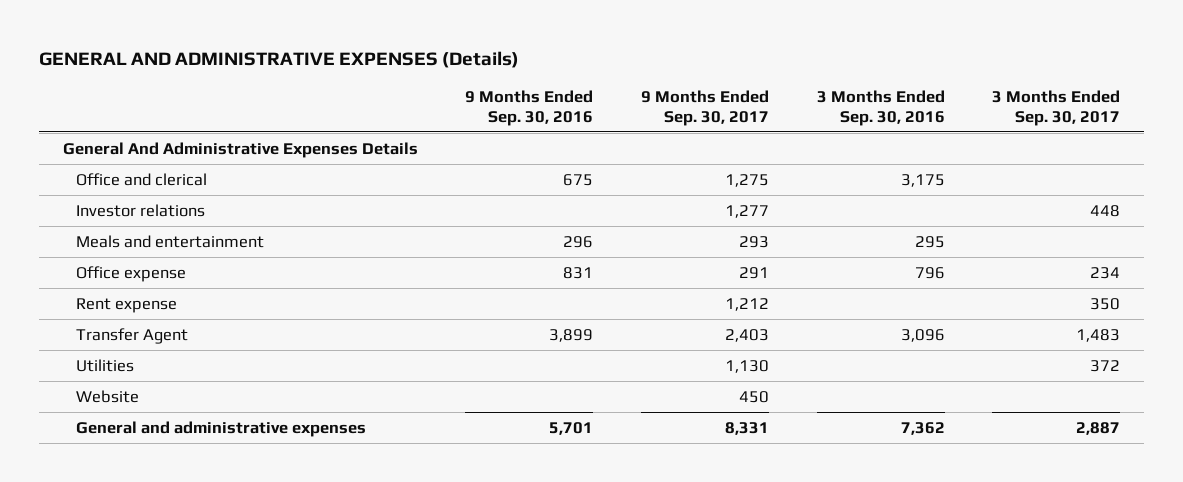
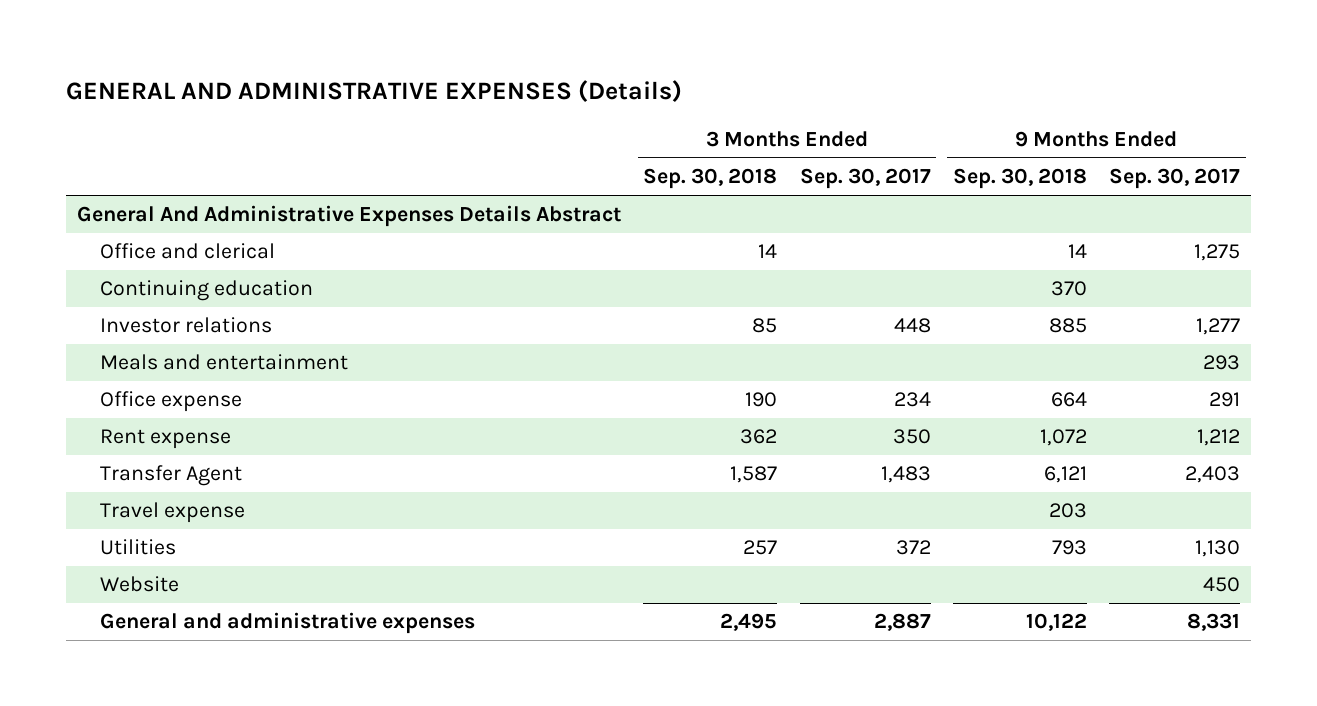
[465,90,594,126] 9 Months Ended Sep. 30, 2016 -> none
[816,90,945,126] 3 Months Ended Sep. 30, 2016 -> none
none -> [643,168,778,190] Sep. 30, 2018
none -> [952,168,1087,190] Sep. 30, 2018
[62,141,418,158] General And Administrative Expenses Details -> [76,205,621,228] General And Administrative Expenses Details Abstract
none -> [99,280,313,302] Continuing education
none -> [99,502,245,524] Travel expense

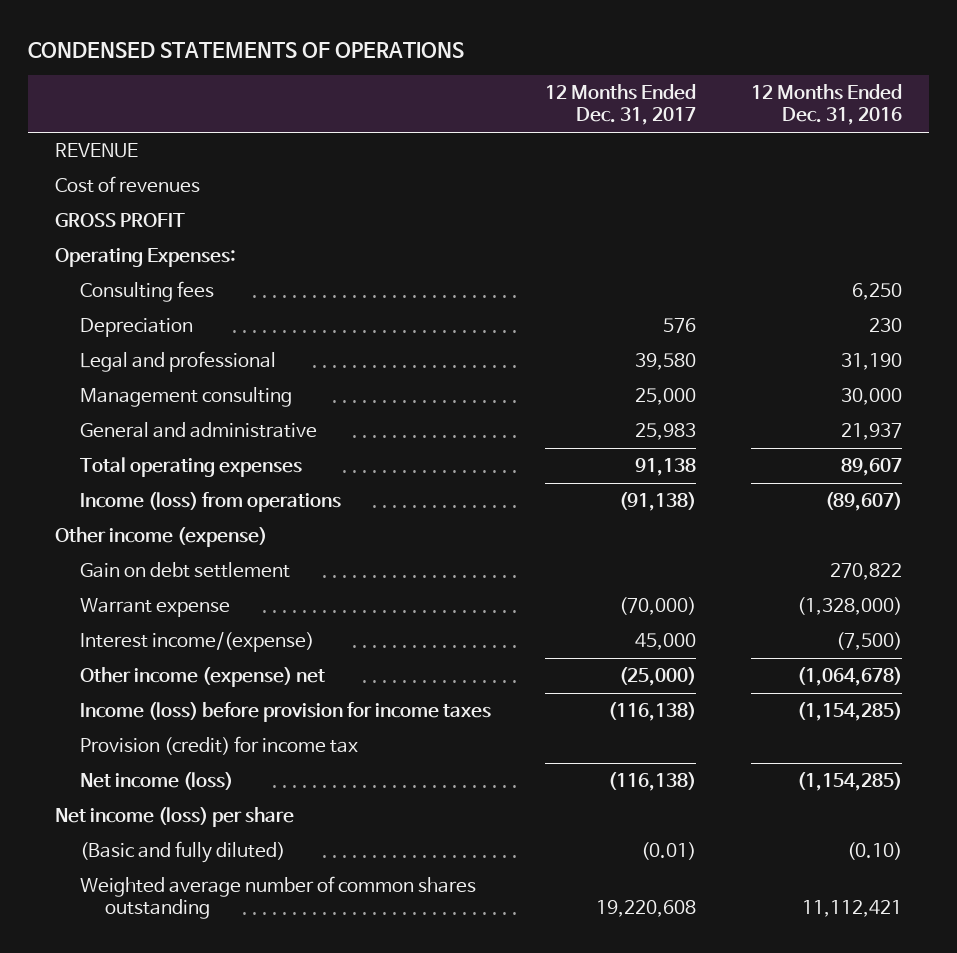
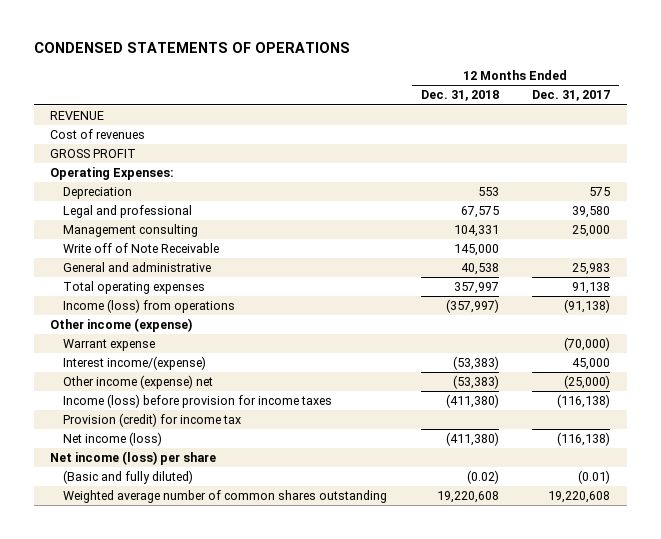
[750,84,902,126] 12 Months Ended Dec. 31, 2016 -> none
none -> [420,90,499,102] Dec. 31, 2018
[80,281,215,303] Consulting fees -> none
[663,318,697,334] 576 -> [589,187,611,197] 575
none -> [63,243,220,254] Write off of Note Receivable
[80,562,291,579] Gain on debt settlement -> none

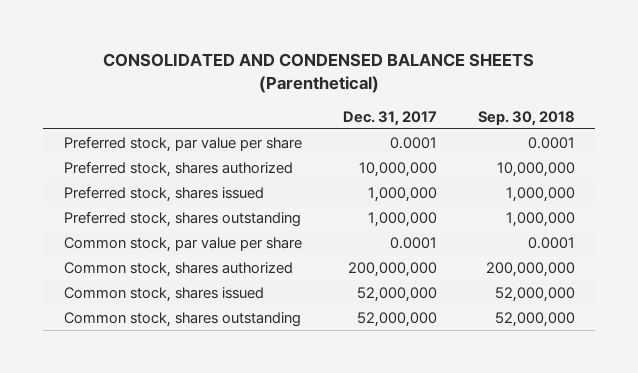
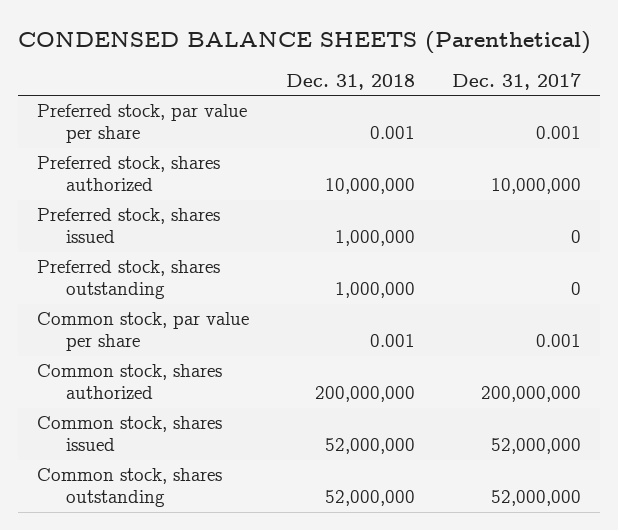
[103,53,535,94] CONSOLIDATED AND CONDENSED BALANCE SHEETS (Parenthetical) -> [18,31,592,55] CONDENSED BALANCE SHEETS (Parenthetical)
[477,110,575,126] Sep. 30, 2018 -> none
none -> [285,74,415,91] Dec. 31, 2018
[389,136,437,149] 0.0001 -> [536,126,582,140] 0.001
[367,186,437,202] 1,000,000 -> [571,230,582,244] 0
[367,211,437,227] 1,000,000 -> [571,282,582,296] 0
[389,236,437,249] 0.0001 -> [536,334,582,348] 0.001

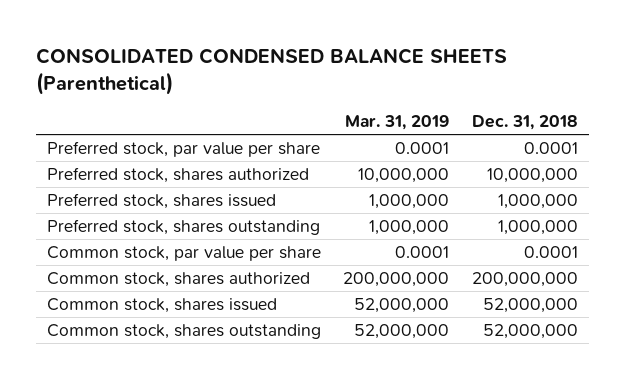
[18,31,592,55] CONDENSED BALANCE SHEETS (Parenthetical) -> [35,48,507,96] CONSOLIDATED CONDENSED BALANCE SHEETS (Parenthetical)
[452,73,582,91] Dec. 31, 2017 -> none
none -> [345,114,450,130] Mar. 31, 2019
[369,126,415,140] 0.001 -> [523,142,578,155] 0.0001
[369,334,415,348] 0.001 -> [523,246,578,259] 0.0001

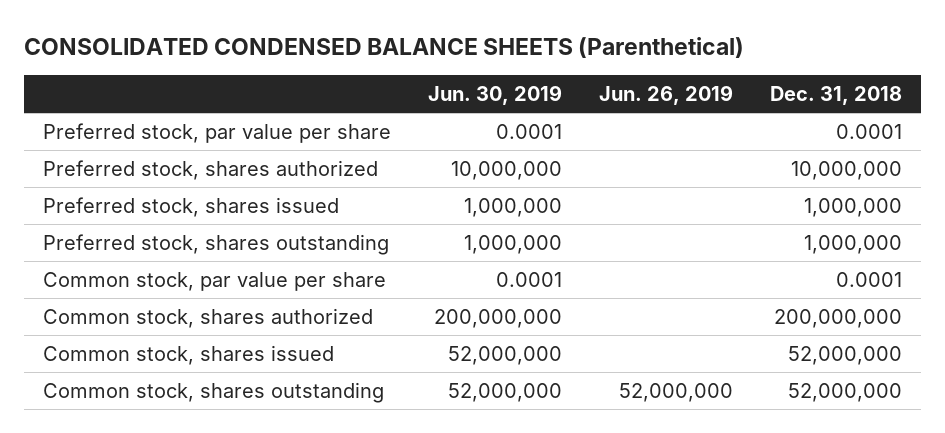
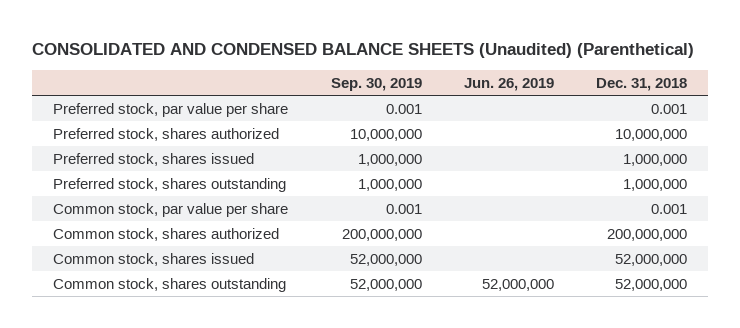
[24,37,745,59] CONSOLIDATED CONDENSED BALANCE SHEETS (Parenthetical) -> [31,43,694,59] CONSOLIDATED AND CONDENSED BALANCE SHEETS (Unaudited) (Parenthetical)
[427,85,562,106] Jun. 30, 2019 -> none
none -> [330,77,422,91] Sep. 30, 2019
[835,123,902,139] 0.0001 -> [651,103,688,114] 0.001
[835,271,902,287] 0.0001 -> [651,203,688,214] 0.001

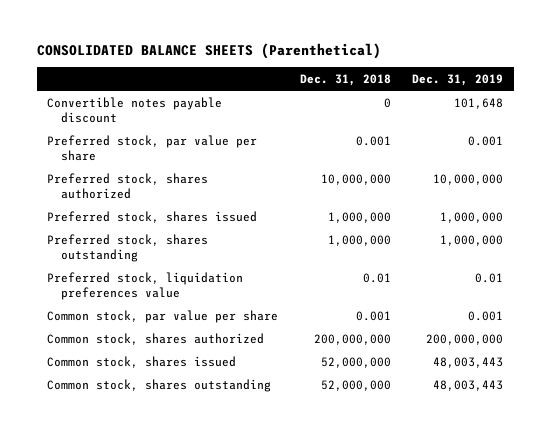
[31,43,694,59] CONSOLIDATED AND CONDENSED BALANCE SHEETS (Unaudited) (Parenthetical) -> [36,43,381,60] CONSOLIDATED BALANCE SHEETS (Parenthetical)
[330,77,422,91] Sep. 30, 2019 -> none
[463,77,554,91] Jun. 26, 2019 -> none
none -> [412,73,504,86] Dec. 31, 2019
none -> [47,96,223,123] Convertible notes payable discount
none -> [47,271,244,300] Preferred stock, liquidation preferences value

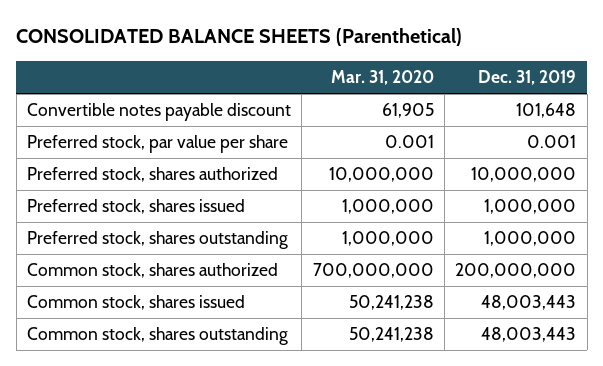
[299,73,391,86] Dec. 31, 2018 -> none
none -> [330,70,434,86] Mar. 31, 2020
[47,271,244,300] Preferred stock, liquidation preferences value -> none
[47,309,279,323] Common stock, par value per share -> none

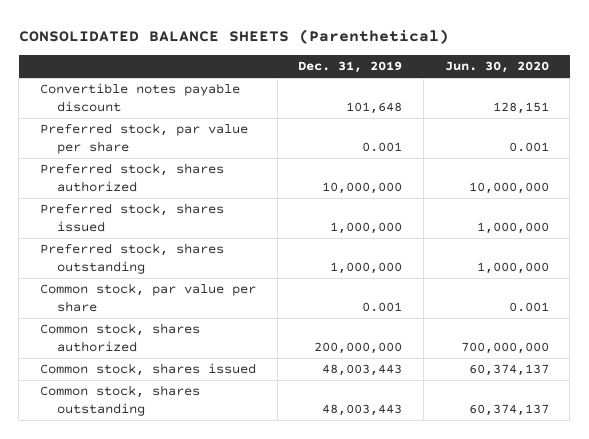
[330,70,434,86] Mar. 31, 2020 -> none
none -> [444,61,549,74] Jun. 30, 2020
none -> [39,283,256,312] Common stock, par value per share

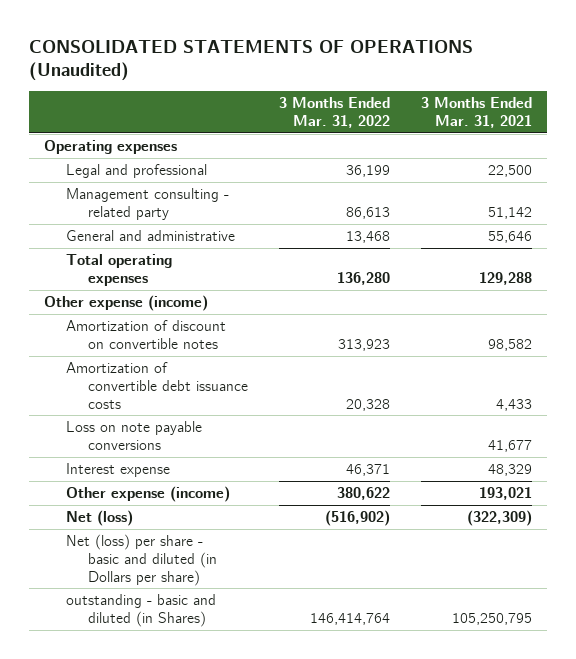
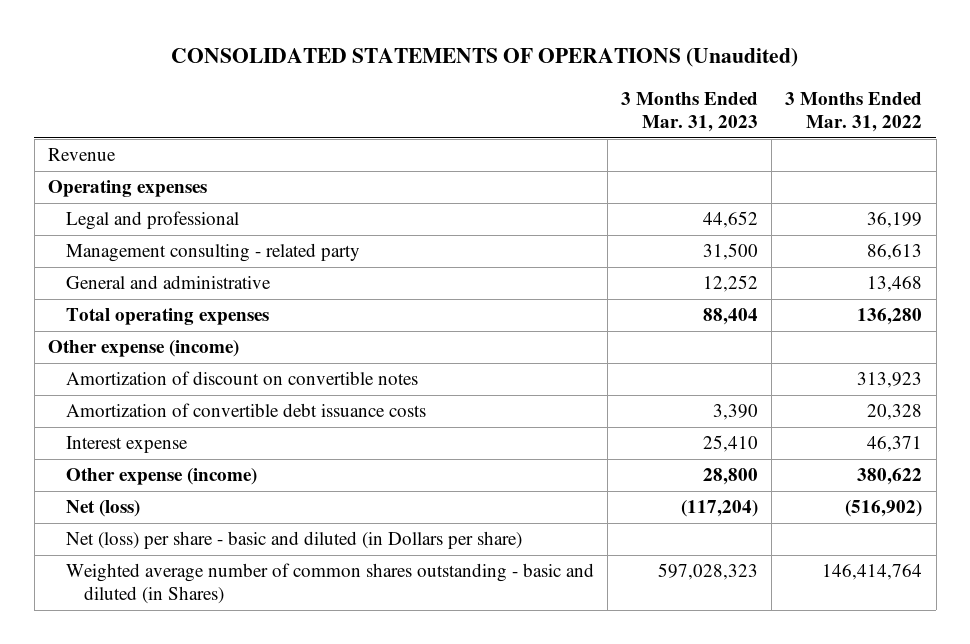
[420,97,532,128] 3 Months Ended Mar. 31, 2021 -> none
none -> [621,91,759,132] 3 Months Ended Mar. 31, 2023
none -> [47,148,116,162] Revenue
[66,421,203,450] Loss on note payable conversions -> none
[66,594,217,627] outstanding - basic and diluted (in Shares) -> [66,563,595,605] Weighted average number of common shares outstanding - basic and diluted (in Shares)

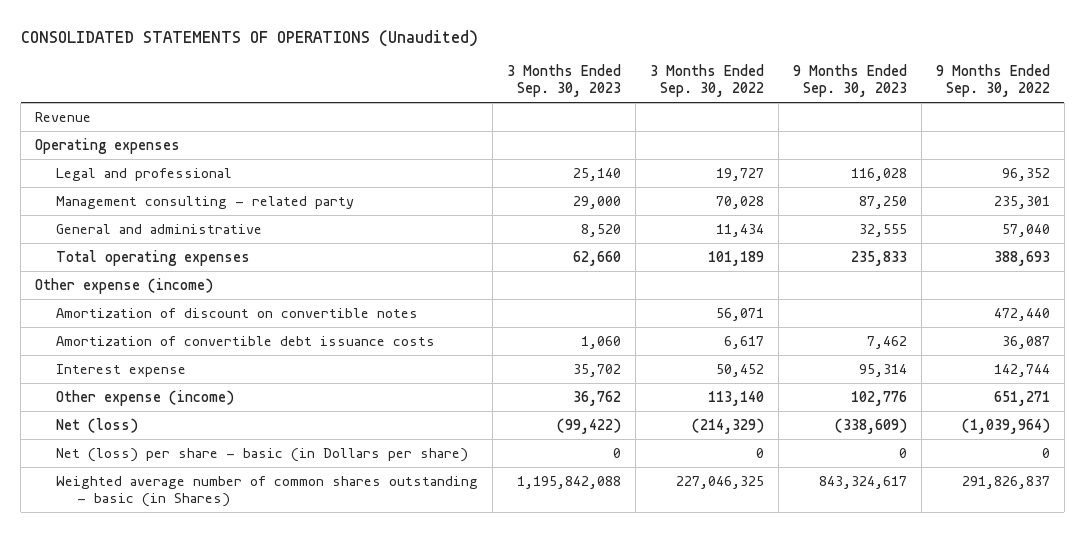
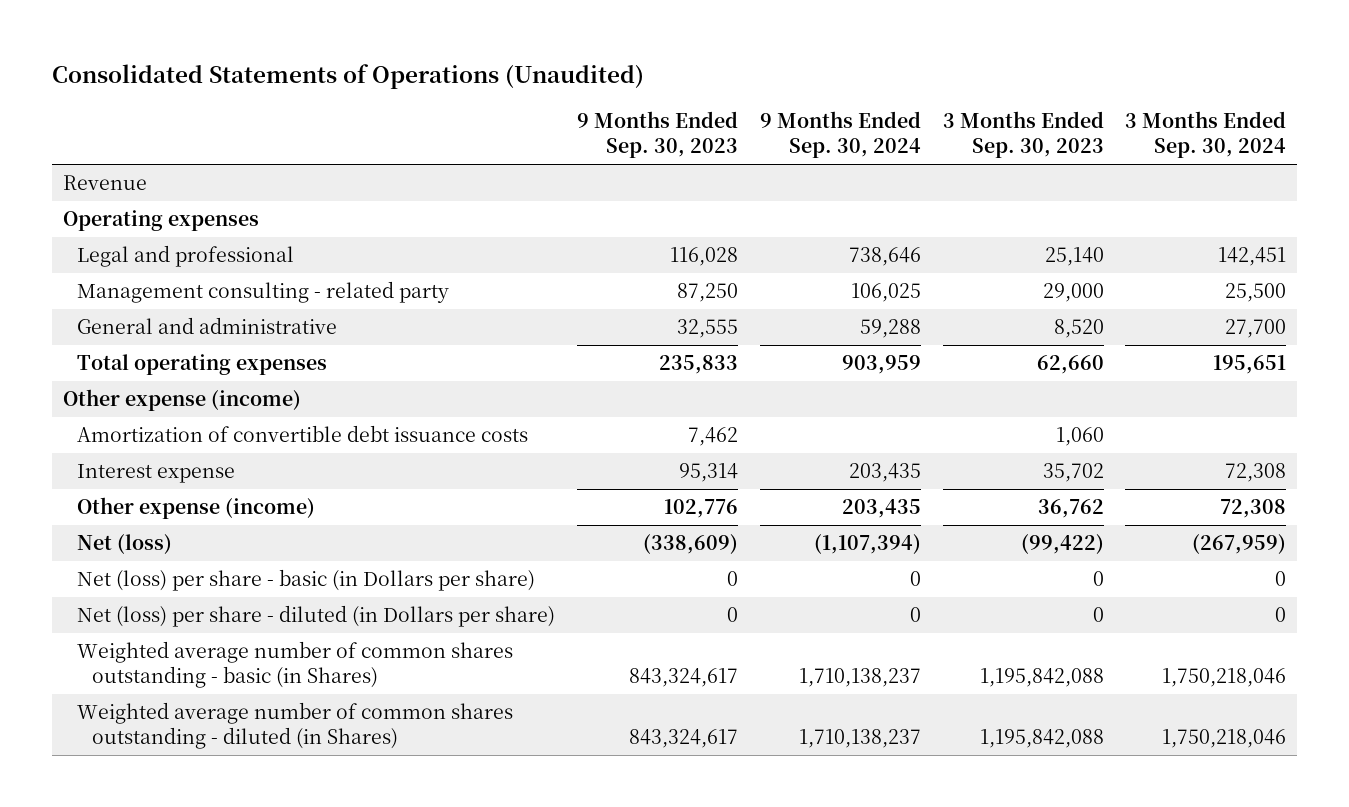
[20,29,478,47] CONSOLIDATED STATEMENTS OF OPERATIONS (Unaudited) -> [52,63,645,89] Consolidated Statements of Operations (Unaudited)
[649,64,764,98] 3 Months Ended Sep. 30, 2022 -> none
[935,64,1050,98] 9 Months Ended Sep. 30, 2022 -> none
none -> [759,111,921,159] 9 Months Ended Sep. 30, 2024
none -> [1125,111,1287,159] 3 Months Ended Sep. 30, 2024
[56,307,419,318] Amortization of discount on convertible notes -> none
none -> [77,605,556,628] Net (loss) per share - diluted (in Dollars per share)
none -> [77,702,514,750] Weighted average number of common shares outstanding - diluted (in Shares)

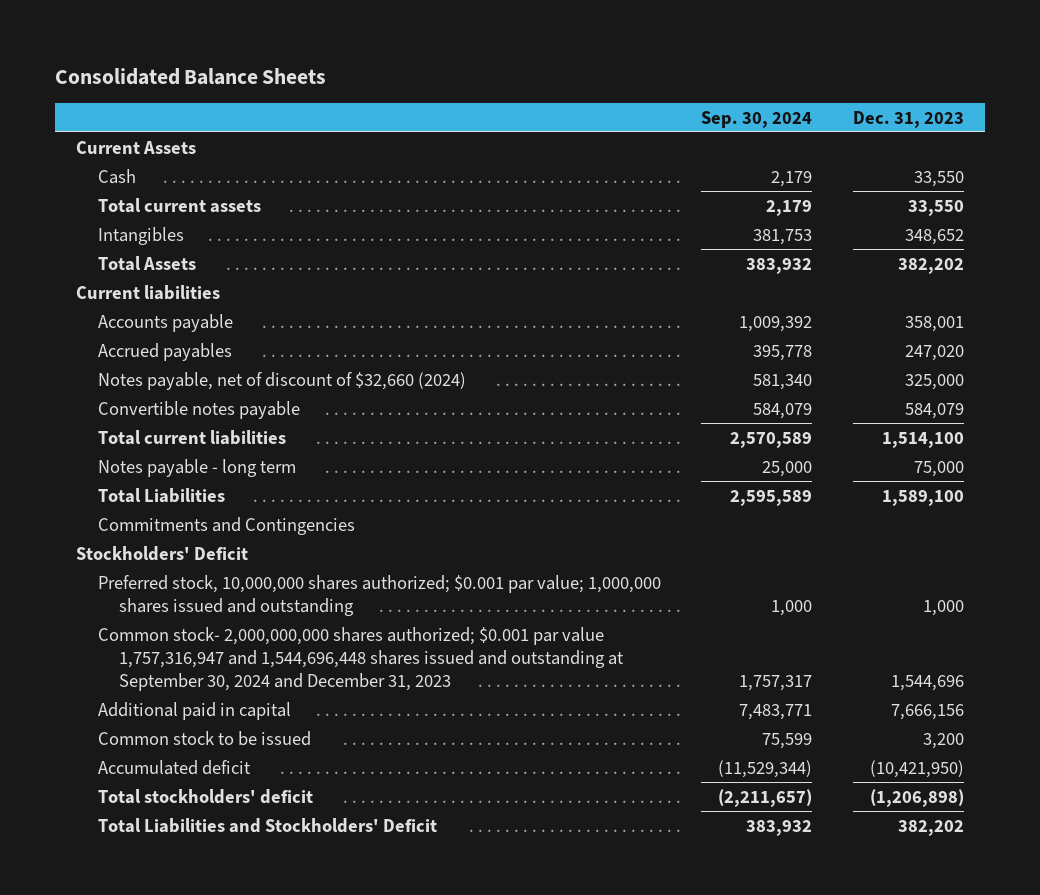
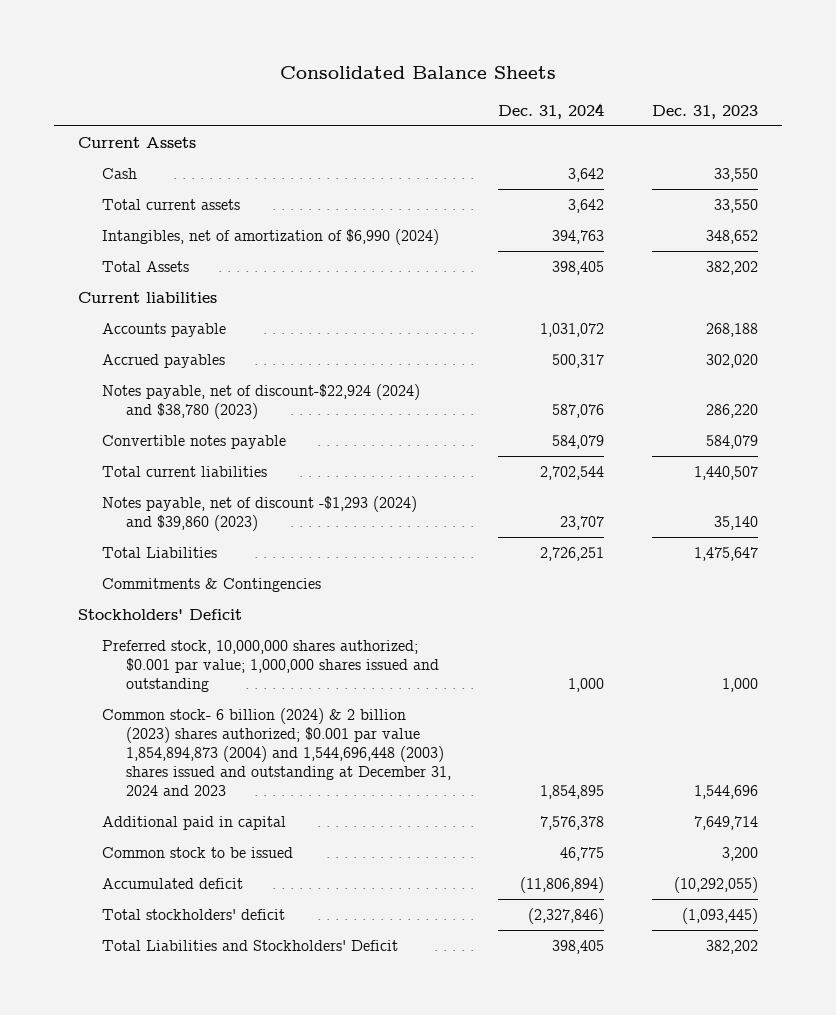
[701,110,813,128] Sep. 30, 2024 -> none
none -> [498,102,605,119] Dec. 31, 2024
[97,226,184,245] Intangibles -> [101,228,439,245] Intangibles, net of amortization of $6,990 (2024)
[905,315,965,332] 358,001 -> [706,322,759,337] 268,188
[905,344,965,361] 247,020 -> [706,353,759,368] 302,020
[97,371,466,390] Notes payable, net of discount of $32,660 (2024) -> [101,383,420,420] Notes payable, net of discount-$22,924 (2024) and $38,780 (2023)
[905,373,965,390] 325,000 -> [706,404,759,419] 286,220
[97,458,296,477] Notes payable - long term -> none
[882,431,965,448] 1,514,100 -> [694,465,759,480] 1,440,507
none -> [101,495,417,532] Notes payable, net of discount -$1,293 (2024) and $39,860 (2023)
[882,489,965,506] 1,589,100 -> [694,546,759,561] 1,475,647
[97,516,355,535] Commitments and Contingencies -> [101,577,321,592] Commitments & Contingencies
[97,626,625,692] Common stock- 2,000,000,000 shares authorized; $0.001 par value 1,757,316,947 and 1,544,696,448 shares issued and outstanding at September 30, 2024 and December 31, 2023 -> [101,707,451,797] Common stock- 6 billion (2024) & 2 billion (2023) shares authorized; $0.001 par value 1,854,894,873 (2004) and 1,544,696,448 (2003) shares issued and outstanding at December 31, 2024 and 2023
[891,703,965,720] 7,666,156 -> [694,815,759,830] 7,649,714
[870,759,965,778] (10,421,950) -> [674,876,759,893] (10,292,055)
[870,788,965,807] (1,206,898) -> [682,907,759,924] (1,093,445)

